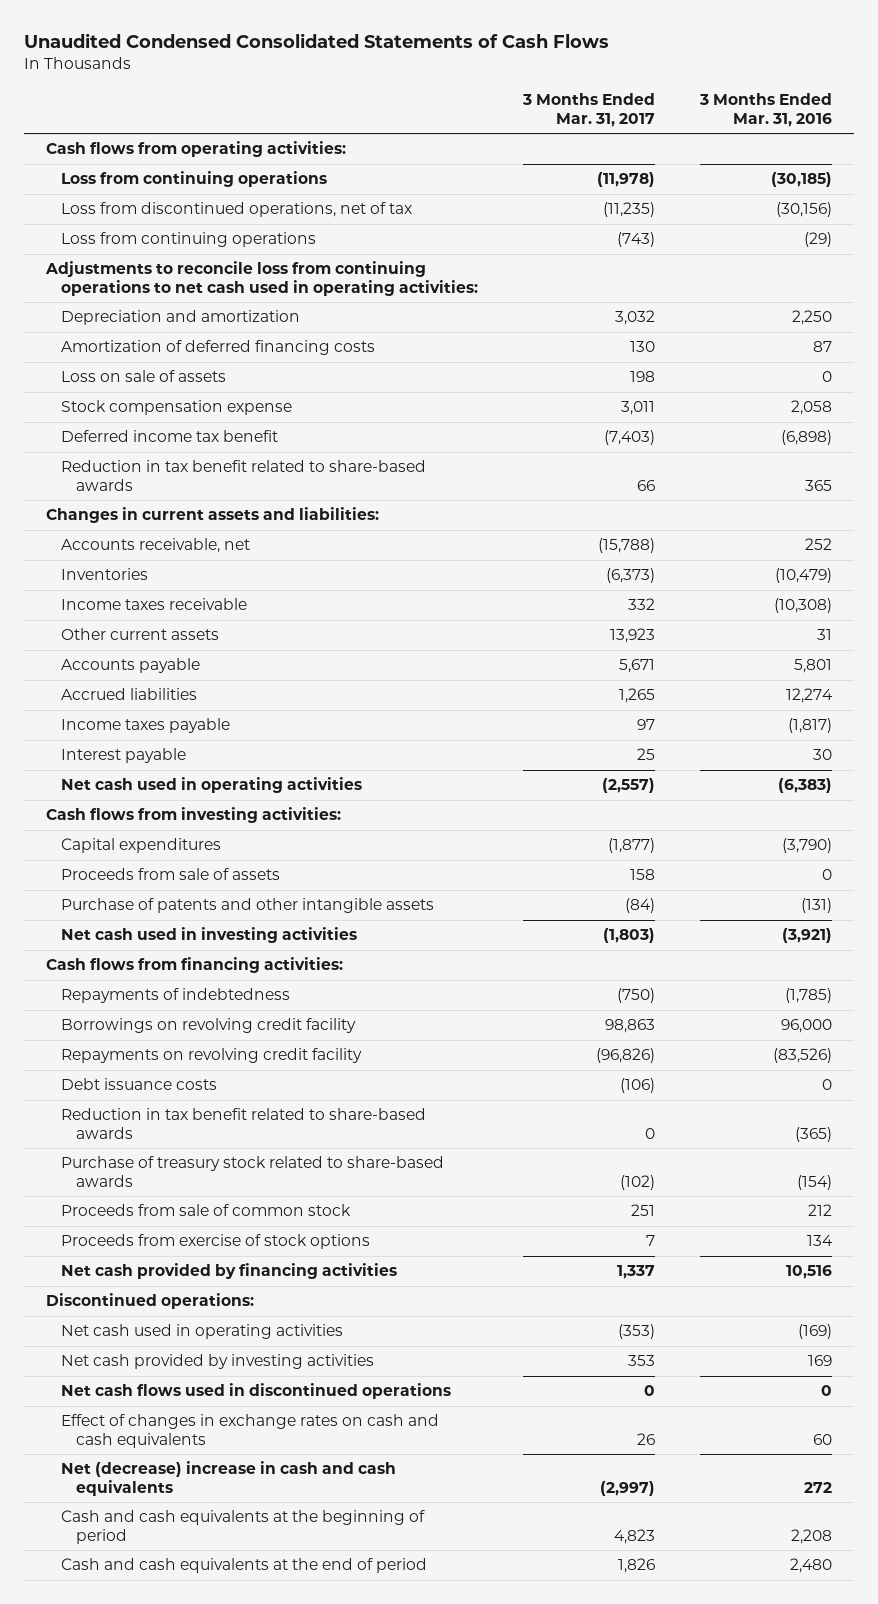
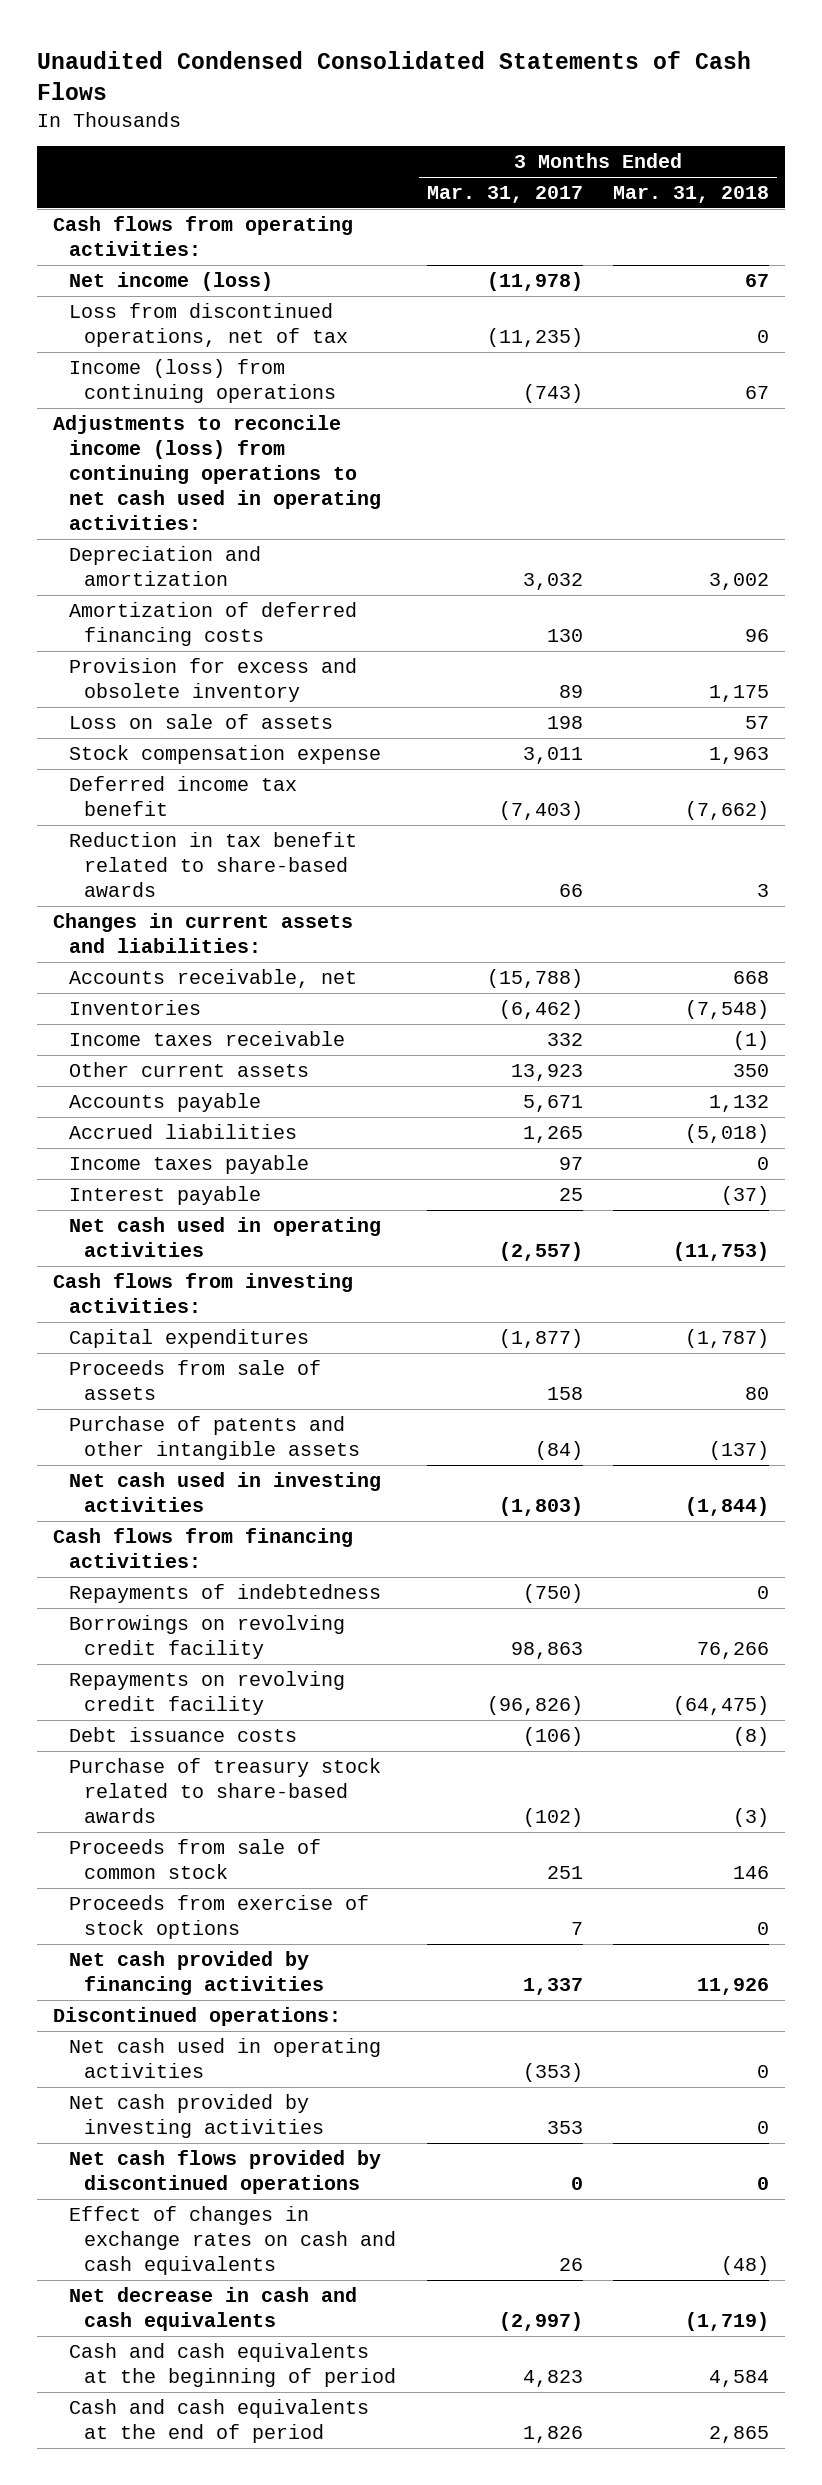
[699,93,833,127] 3 Months Ended Mar. 31, 2016 -> none
none -> [613,186,770,204] Mar. 31, 2018
[61,171,328,188] Loss from continuing operations -> [68,271,273,291] Net income (loss)
[61,232,317,248] Loss from continuing operations -> [68,358,337,403] Income (loss) from continuing operations
[45,261,479,297] Adjustments to reconcile loss from continuing operations to net cash used in operating activities: -> [52,414,381,530] Adjustments to reconcile income (loss) from continuing operations to net cash used in operating activities:
none -> [68,657,357,702] Provision for excess and obsolete inventory
[606,568,656,584] (6,373) -> [498,999,583,1019] (6,462)
[61,1108,427,1140] Reduction in tax benefit related to share-based awards -> none
[61,1383,452,1400] Net cash flows used in discontinued operations -> [68,2149,381,2194] Net cash flows provided by discontinued operations
[61,1461,397,1497] Net (decrease) increase in cash and cash equivalents -> [68,2286,357,2331] Net decrease in cash and cash equivalents

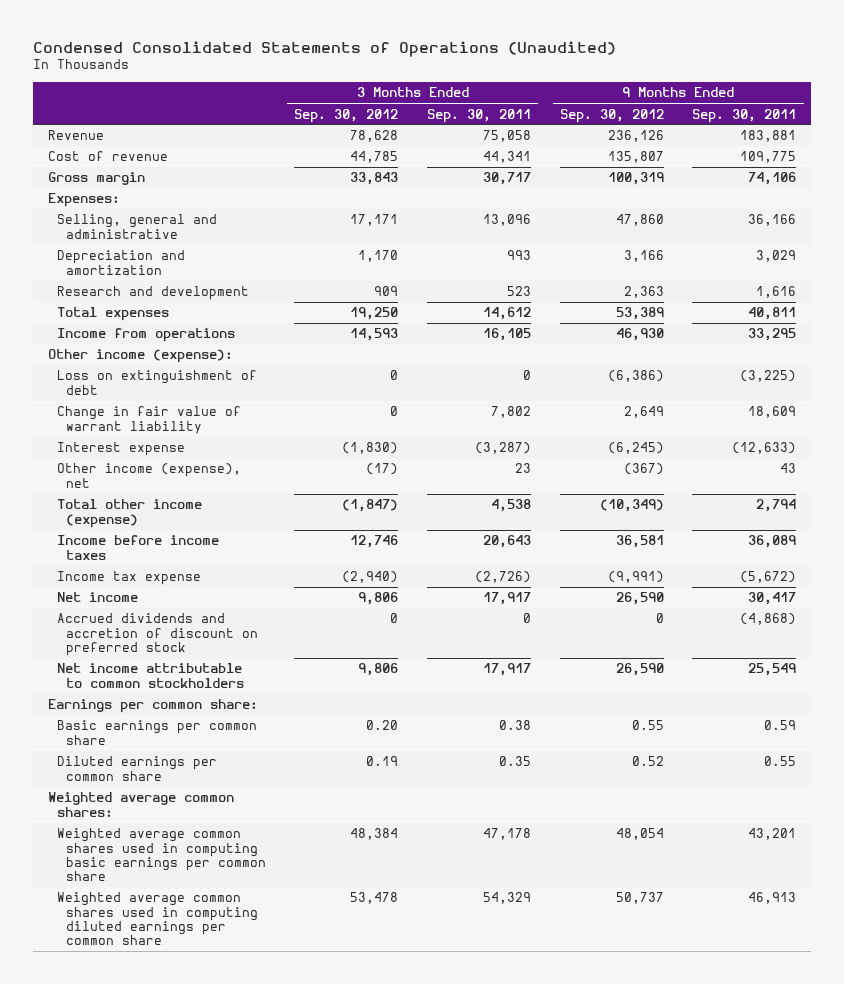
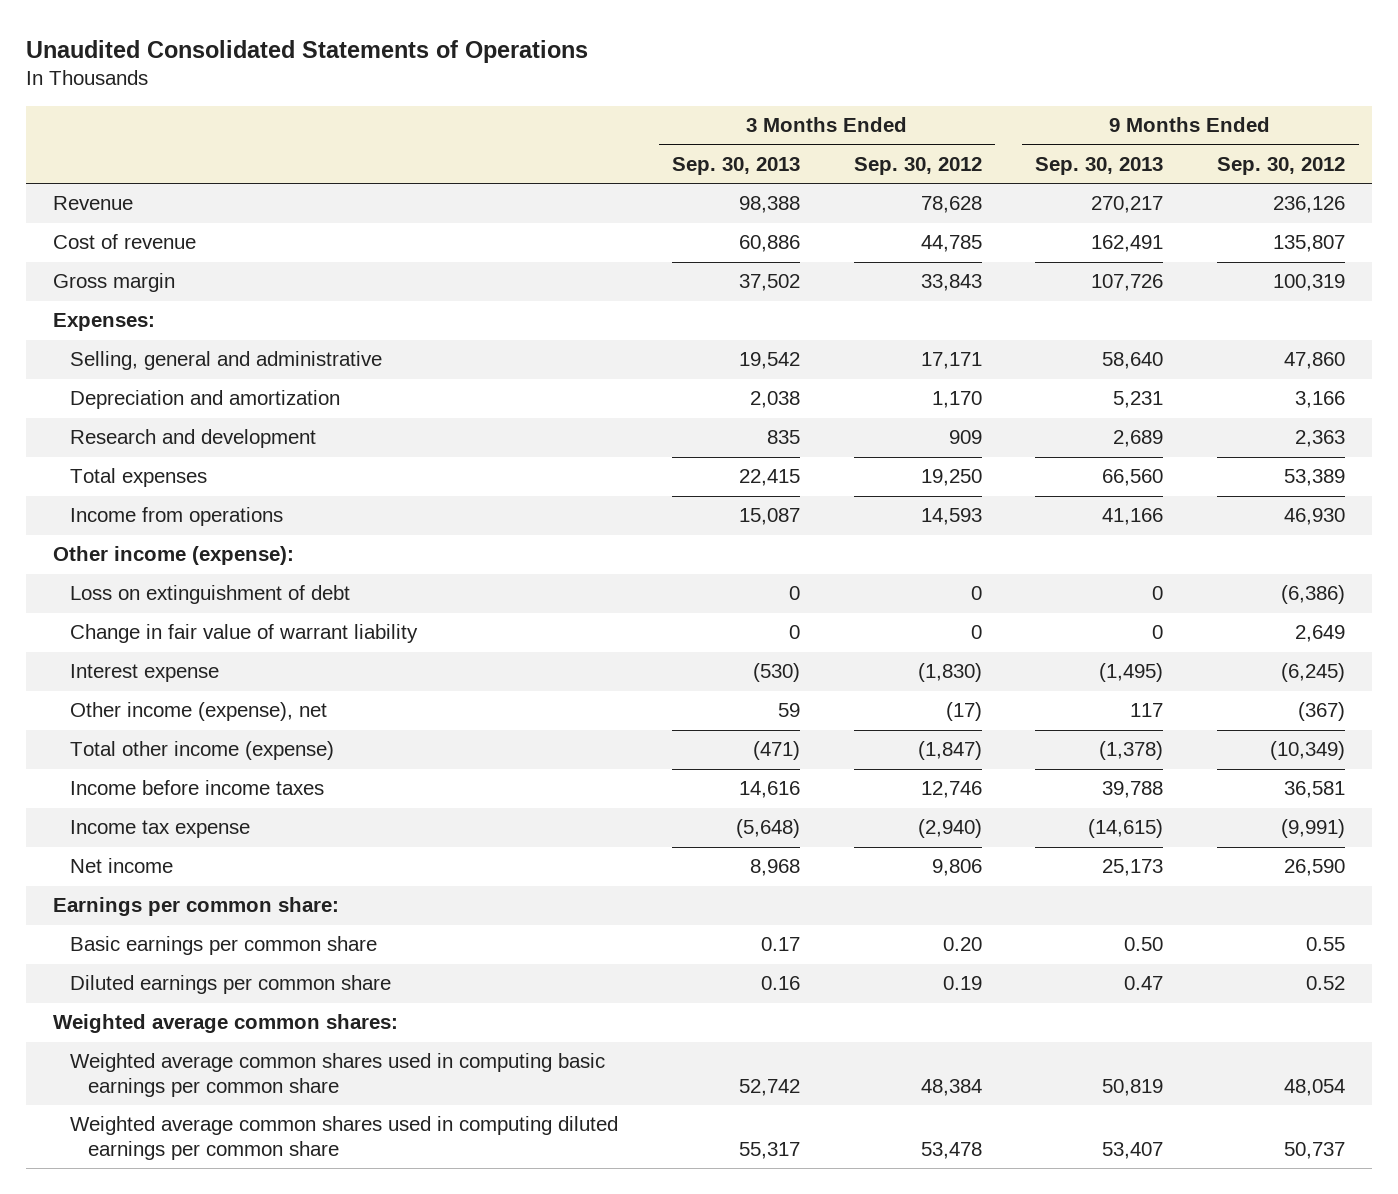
[33,40,617,57] Condensed Consolidated Statements of Operations (Unaudited) -> [25,39,588,63] Unaudited Consolidated Statements of Operations
[427,108,532,123] Sep. 30, 2011 -> none
[692,108,797,123] Sep. 30, 2011 -> none
none -> [671,156,800,175] Sep. 30, 2013
none -> [1035,156,1164,175] Sep. 30, 2013
[56,613,258,657] Accrued dividends and accretion of discount on preferred stock -> none
[56,663,244,688] Net income attributable to common stockholders -> none

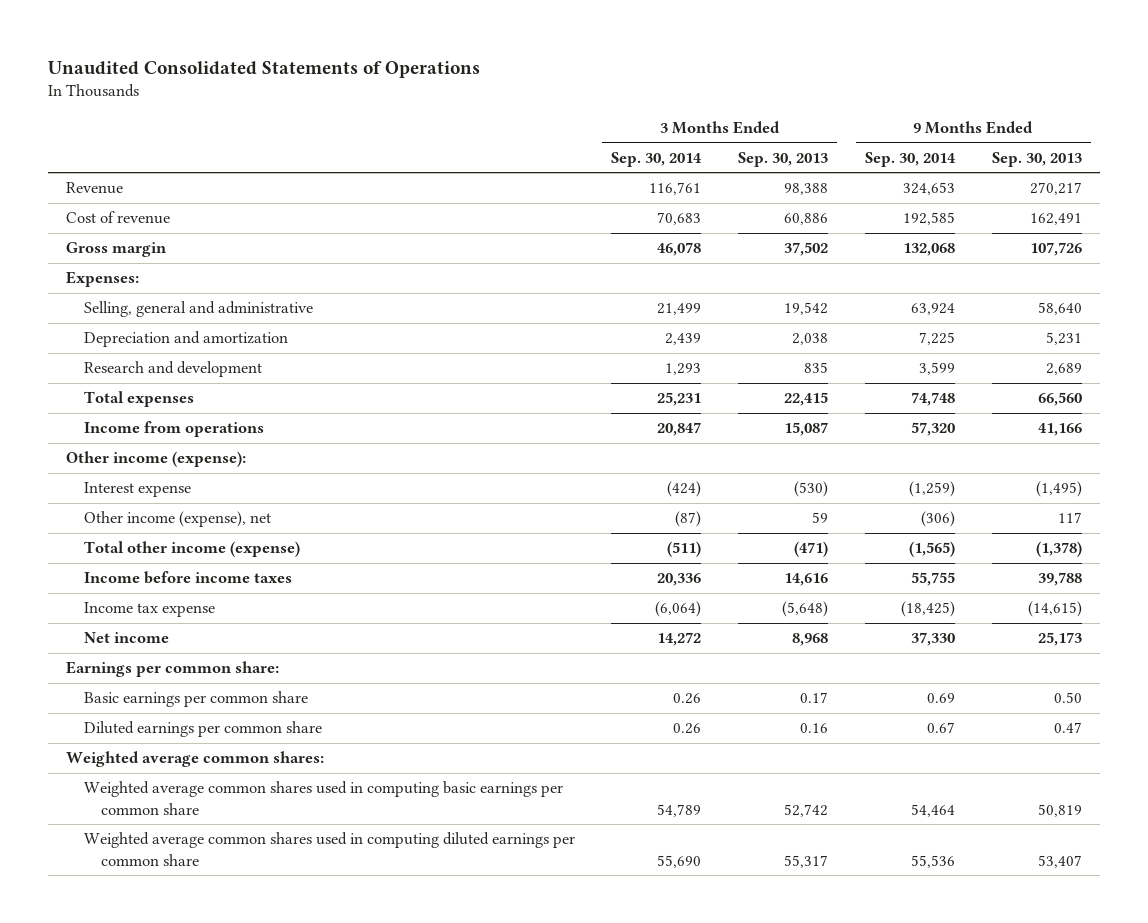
[853,156,982,175] Sep. 30, 2012 -> none
[1217,156,1346,175] Sep. 30, 2012 -> none
none -> [611,151,703,167] Sep. 30, 2014
none -> [865,151,957,167] Sep. 30, 2014
[70,585,351,605] Loss on extinguishment of debt -> none
[70,624,419,644] Change in fair value of warrant liability -> none

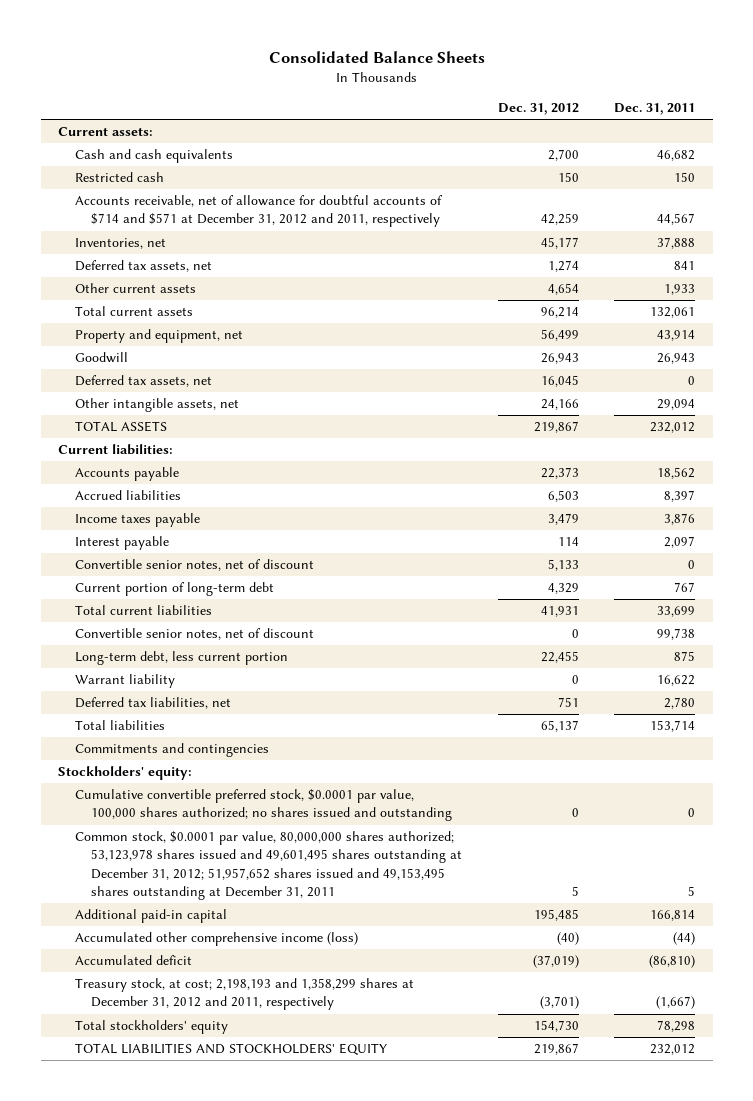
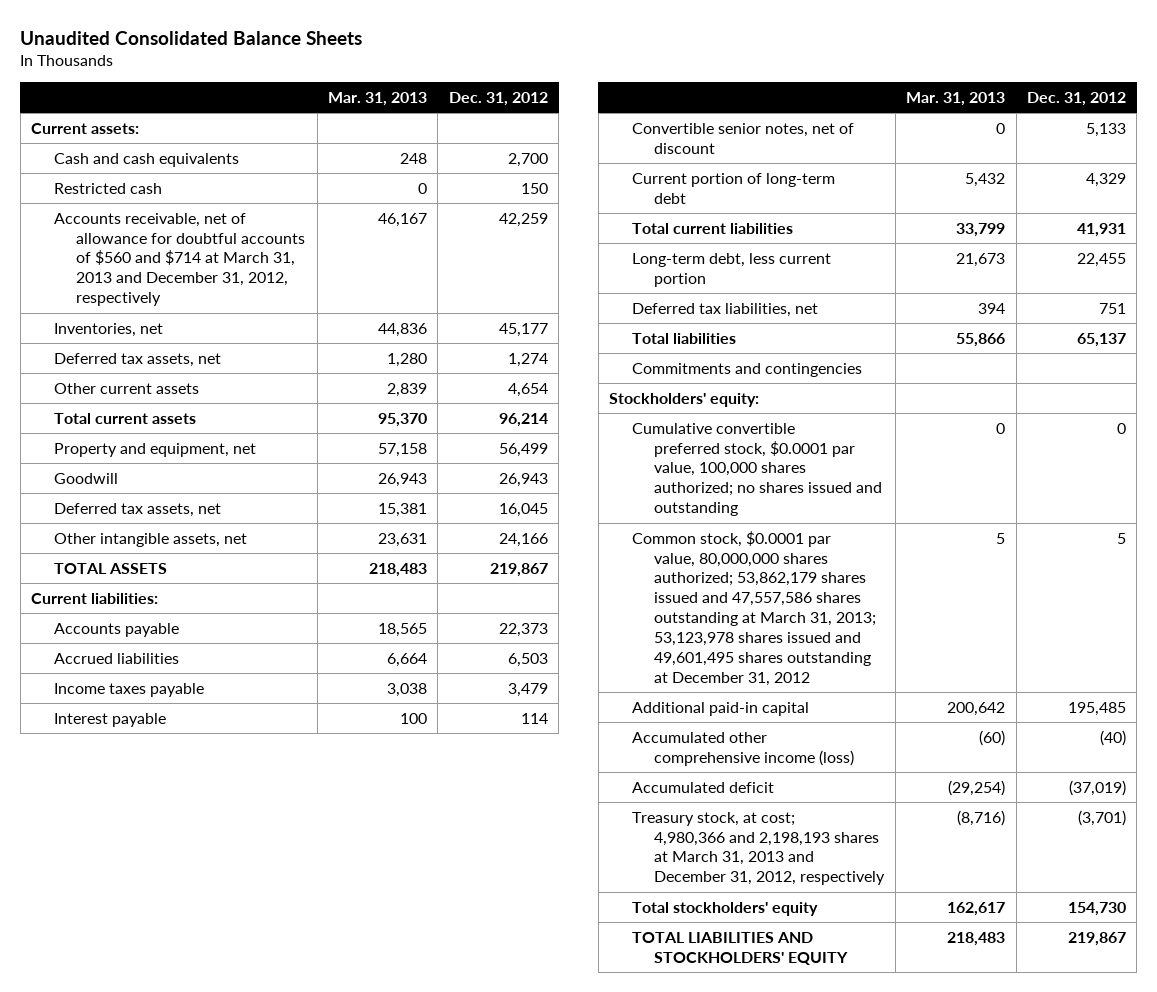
[268,50,485,63] Consolidated Balance Sheets -> [20,30,363,45] Unaudited Consolidated Balance Sheets
[614,103,696,116] Dec. 31, 2011 -> none
none -> [328,91,428,106] Mar. 31, 2013
[74,195,443,228] Accounts receivable, net of allowance for doubtful accounts of $714 and $571 at December 31, 2012 and 2011, respectively -> [53,212,306,307] Accounts receivable, net of allowance for doubtful accounts of $560 and $714 at March 31, 2013 and December 31, 2012, respectively
[74,628,314,641] Convertible senior notes, net of discount -> none
[74,674,175,689] Warrant liability -> none
[74,831,463,900] Common stock, $0.0001 par value, 80,000,000 shares authorized; 53,123,978 shares issued and 49,601,495 shares outstanding at December 31, 2012; 51,957,652 shares issued and 49,153,495 shares outstanding at December 31, 2011 -> [631,530,877,686] Common stock, $0.0001 par value, 80,000,000 shares authorized; 53,862,179 shares issued and 47,557,586 shares outstanding at March 31, 2013; 53,123,978 shares issued and 49,601,495 shares outstanding at December 31, 2012
[74,978,414,1011] Treasury stock, at cost; 2,198,193 and 1,358,299 shares at December 31, 2012 and 2011, respectively -> [631,811,886,886] Treasury stock, at cost; 4,980,366 and 2,198,193 shares at March 31, 2013 and December 31, 2012, respectively

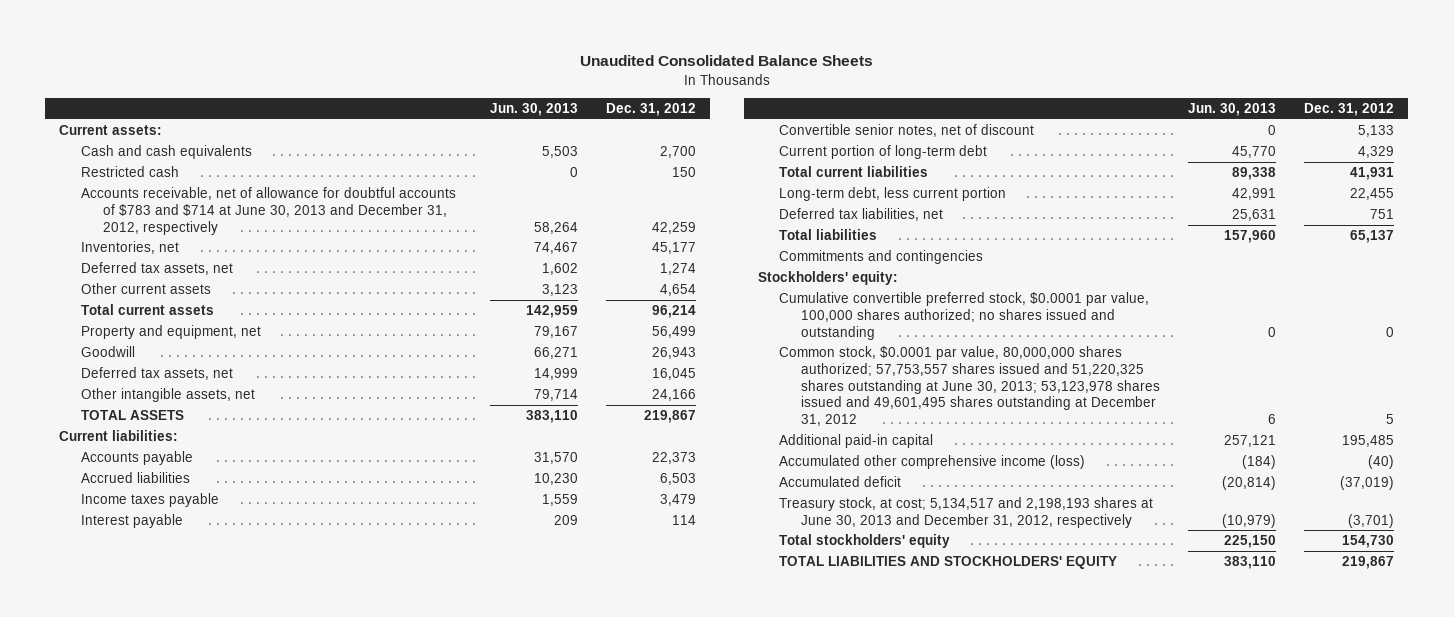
[328,91,428,106] Mar. 31, 2013 -> none
none -> [489,103,578,117] Jun. 30, 2013
[53,212,306,307] Accounts receivable, net of allowance for doubtful accounts of $560 and $714 at March 31, 2013 and December 31, 2012, respectively -> [81,186,457,235] Accounts receivable, net of allowance for doubtful accounts of $783 and $714 at June 30, 2013 and December 31, 2012, respectively
[631,530,877,686] Common stock, $0.0001 par value, 80,000,000 shares authorized; 53,862,179 shares issued and 47,557,586 shares outstanding at March 31, 2013; 53,123,978 shares issued and 49,601,495 shares outstanding at December 31, 2012 -> [779,345,1161,427] Common stock, $0.0001 par value, 80,000,000 shares authorized; 57,753,557 shares issued and 51,220,325 shares outstanding at June 30, 2013; 53,123,978 shares issued and 49,601,495 shares outstanding at December 31, 2012
[631,811,886,886] Treasury stock, at cost; 4,980,366 and 2,198,193 shares at March 31, 2013 and December 31, 2012, respectively -> [779,496,1154,528] Treasury stock, at cost; 5,134,517 and 2,198,193 shares at June 30, 2013 and December 31, 2012, respectively

